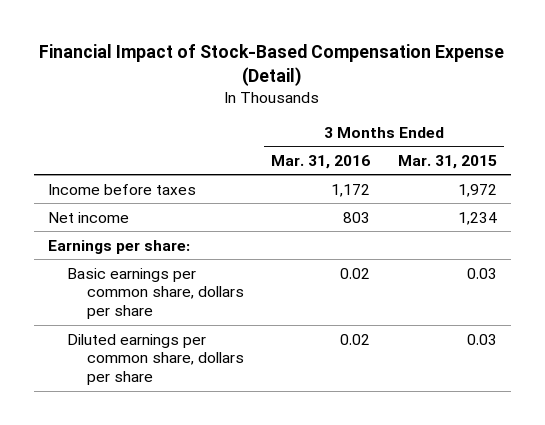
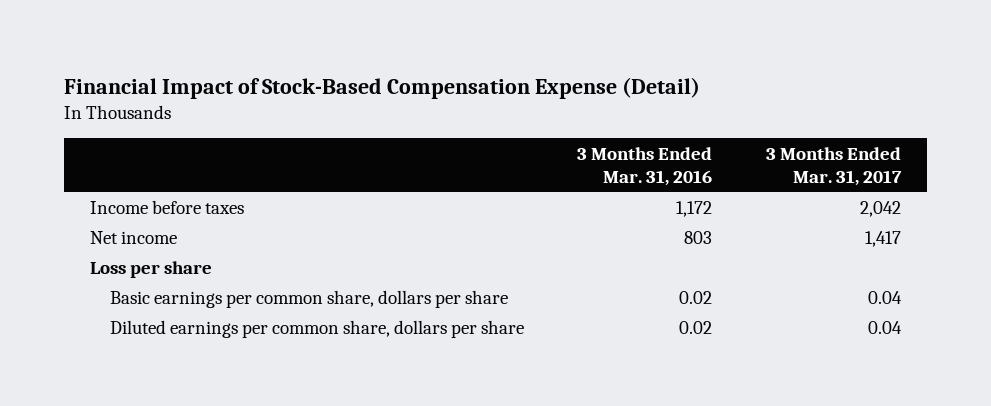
[397,154,497,169] Mar. 31, 2015 -> none
none -> [765,147,902,186] 3 Months Ended Mar. 31, 2017
[48,239,191,254] Earnings per share: -> [90,260,213,278] Loss per share

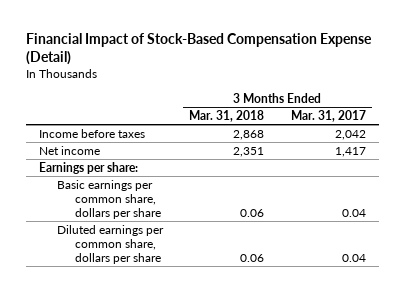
[577,147,713,186] 3 Months Ended Mar. 31, 2016 -> none
none -> [189,110,265,123] Mar. 31, 2018
[90,260,213,278] Loss per share -> [38,161,138,174] Earnings per share:

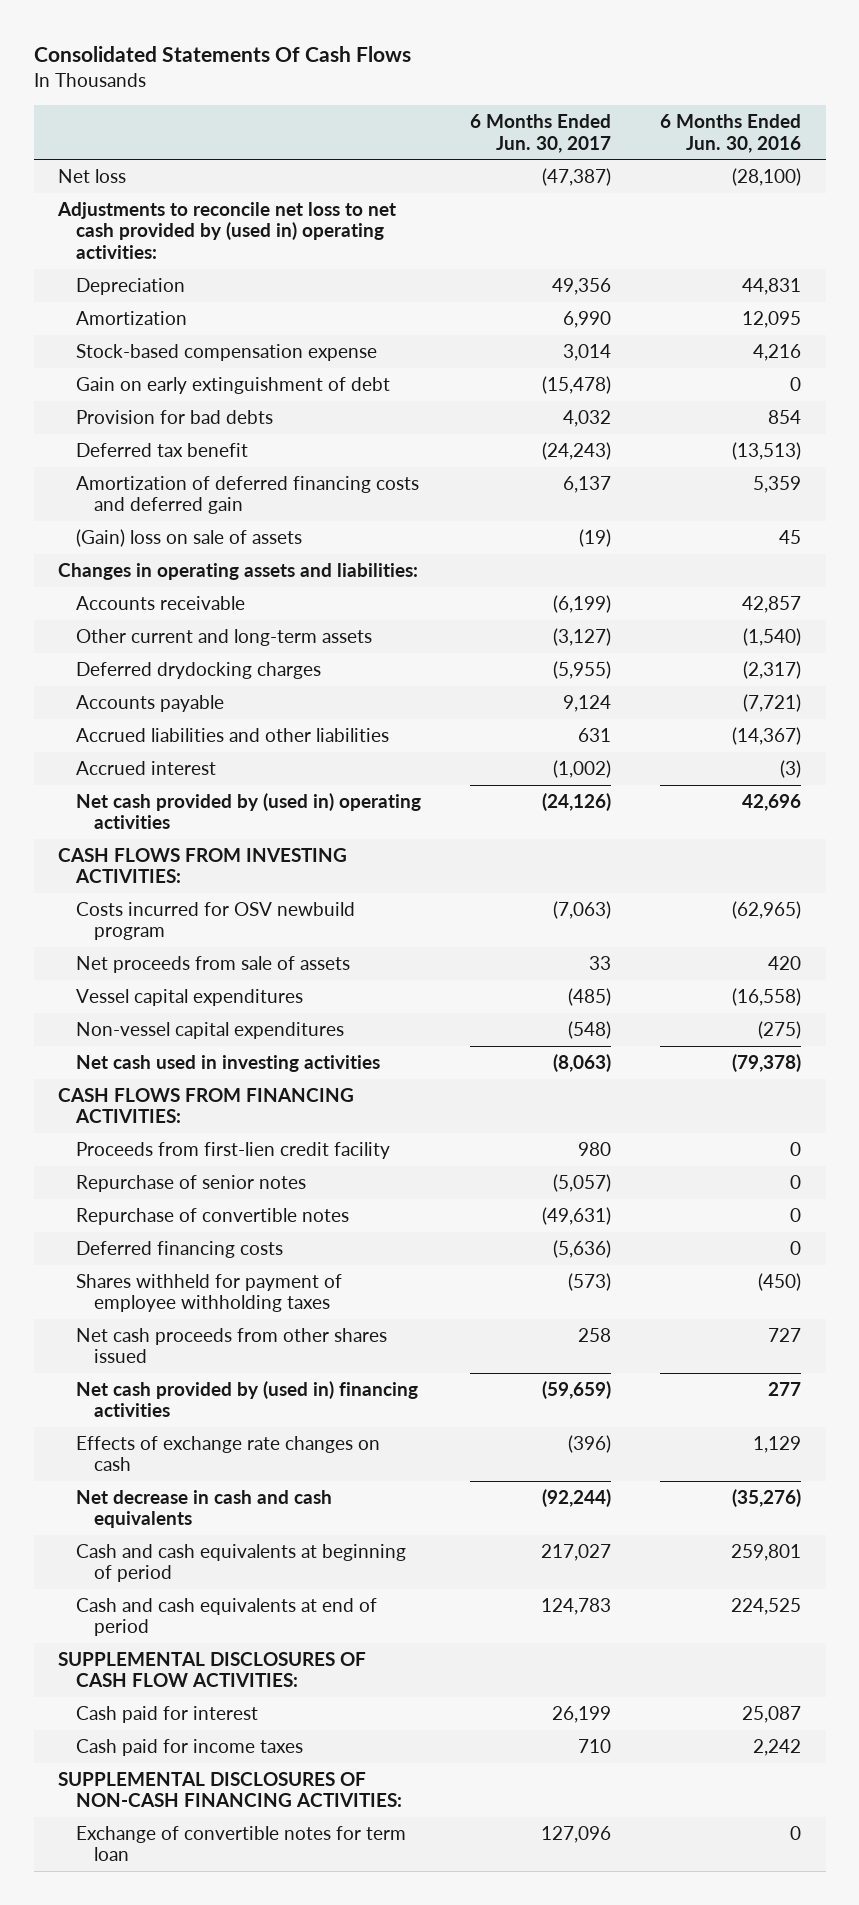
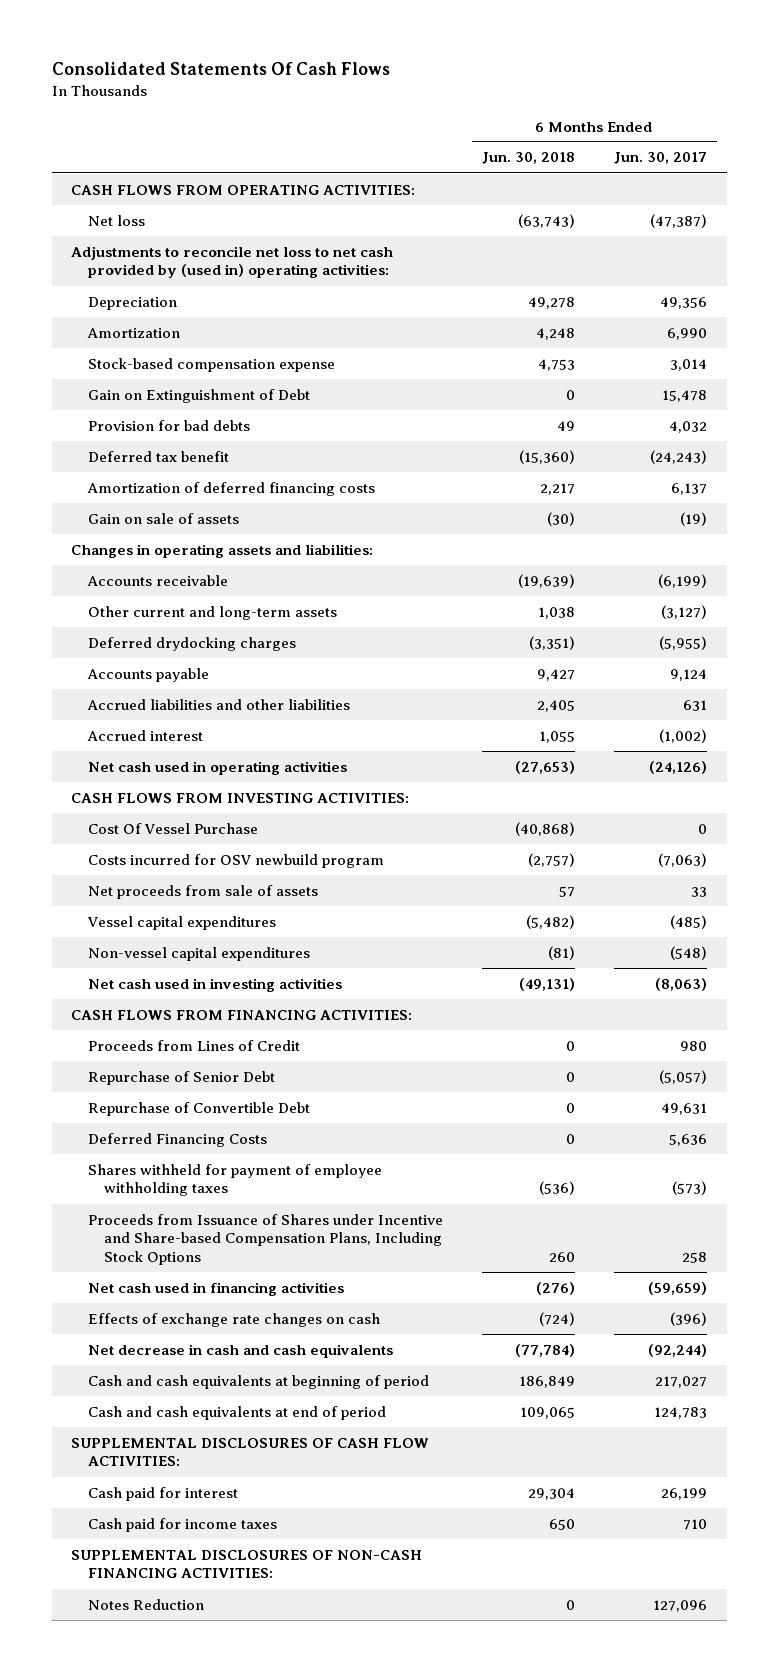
[660,114,802,153] 6 Months Ended Jun. 30, 2016 -> none
none -> [481,152,575,165] Jun. 30, 2018
none -> [71,184,416,195] CASH FLOWS FROM OPERATING ACTIVITIES:
[76,376,391,394] Gain on early extinguishment of debt -> [87,388,310,403] Gain on Extinguishment of Debt
[542,375,612,394] (15,478) -> [662,389,708,402] 15,478
[76,475,420,515] Amortization of deferred financing costs and deferred gain -> [86,481,375,496] Amortization of deferred financing costs
[76,528,303,547] (Gain) loss on sale of assets -> [87,512,239,524] Gain on sale of assets
[76,792,422,830] Net cash provided by (used in) operating activities -> [87,760,347,775] Net cash used in operating activities
none -> [87,822,258,834] Cost Of Vessel Purchase
[76,1141,391,1159] Proceeds from first-lien credit facility -> [87,1039,300,1051] Proceeds from Lines of Credit
[76,1174,307,1192] Repurchase of senior notes -> [87,1070,275,1085] Repurchase of Senior Debt
[76,1207,350,1225] Repurchase of convertible notes -> [87,1101,310,1116] Repurchase of Convertible Debt
[542,1206,612,1225] (49,631) -> [661,1102,708,1115] 49,631
[76,1240,284,1258] Deferred financing costs -> [87,1132,267,1147] Deferred Financing Costs
[553,1239,612,1258] (5,636) -> [669,1133,708,1146] 5,636
[76,1327,388,1364] Net cash proceeds from other shares issued -> [87,1213,443,1266] Proceeds from Issuance of Shares under Incentive and Share-based Compensation Plans, Including Stock Options
[76,1380,419,1418] Net cash provided by (used in) financing activities -> [87,1281,344,1296] Net cash used in financing activities
[76,1825,407,1862] Exchange of convertible notes for term loan -> [87,1598,204,1610] Notes Reduction

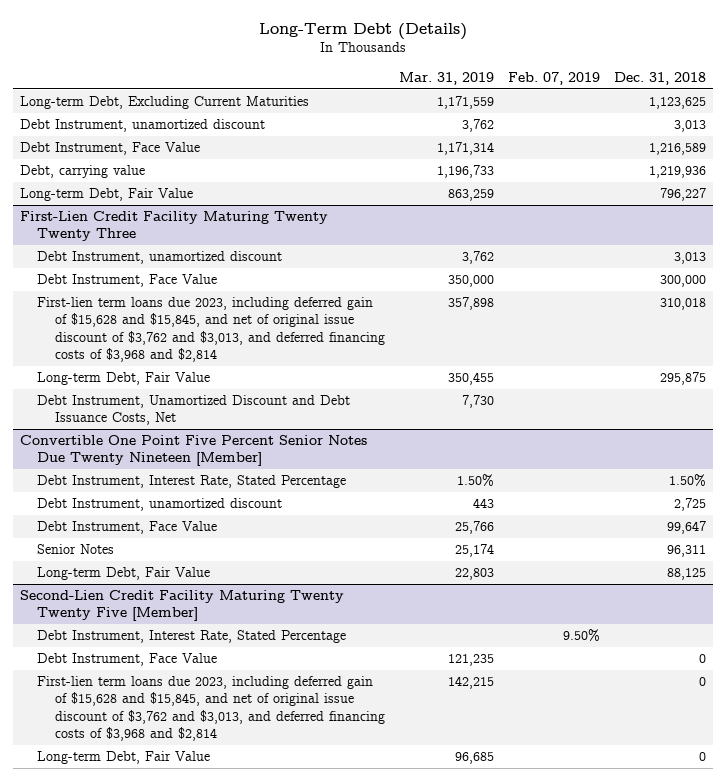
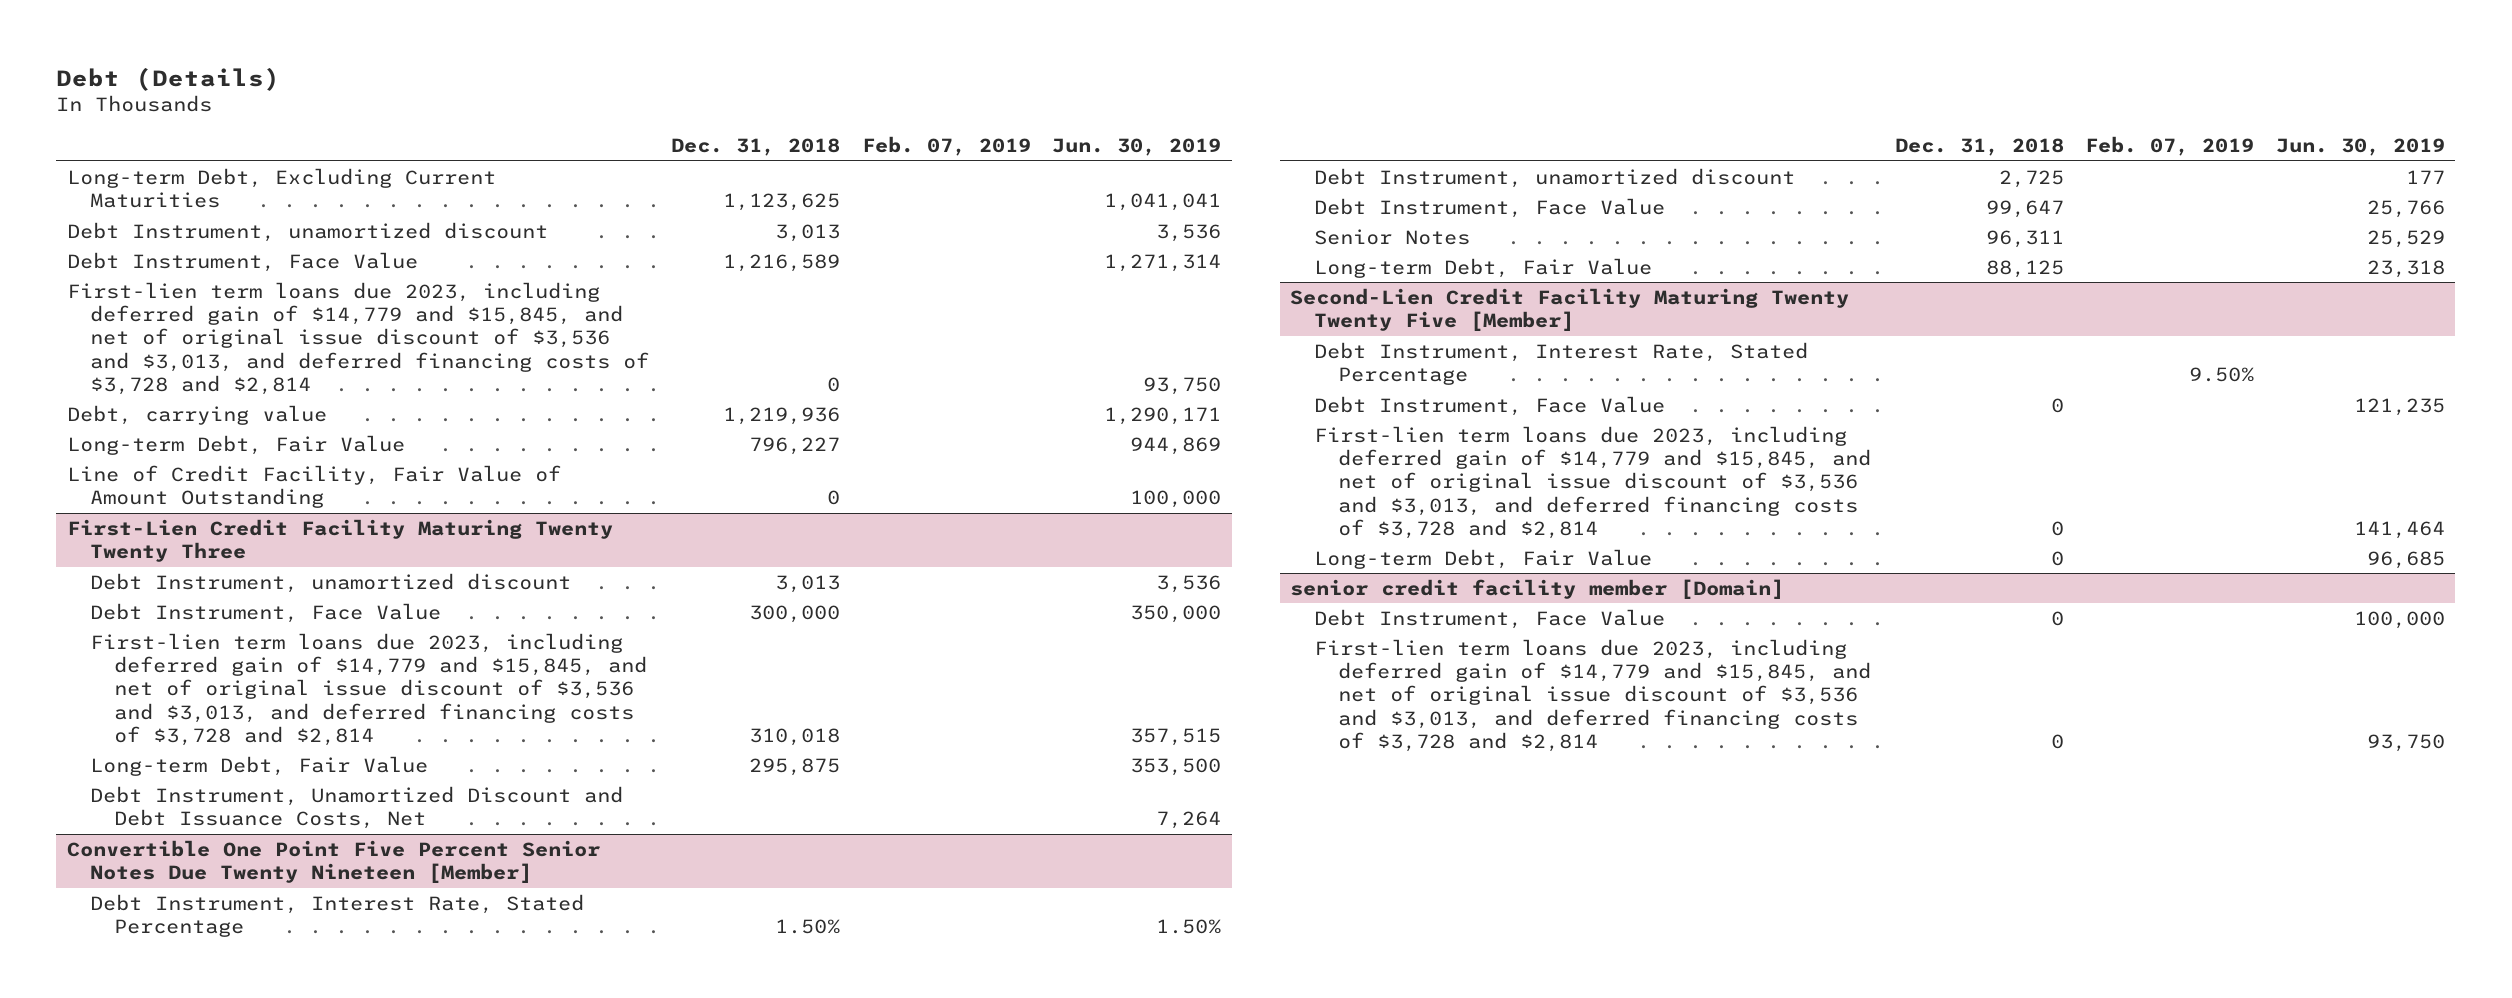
[259,22,468,40] Long-Term Debt (Details) -> [56,66,281,91] Debt (Details)
[399,71,495,85] Mar. 31, 2019 -> none
none -> [1052,138,1222,157] Jun. 30, 2019
none -> [66,281,650,395] First-lien term loans due 2023, including deferred gain of $14,779 and $15,845, and net of original issue discount of $3,536 and $3,013, and deferred financing costs of $3,728 and $2,814
none -> [66,464,561,509] Line of Credit Facility, Fair Value of Amount Outstanding
[37,297,386,362] First-lien term loans due 2023, including deferred gain of $15,628 and $15,845, and net of original issue discount of $3,762 and $3,013, and deferred financing costs of $3,968 and $2,814 -> [90,632,648,746] First-lien term loans due 2023, including deferred gain of $14,779 and $15,845, and net of original issue discount of $3,536 and $3,013, and deferred financing costs of $3,728 and $2,814
[37,676,386,741] First-lien term loans due 2023, including deferred gain of $15,628 and $15,845, and net of original issue discount of $3,762 and $3,013, and deferred financing costs of $3,968 and $2,814 -> [1313,425,1871,539] First-lien term loans due 2023, including deferred gain of $14,779 and $15,845, and net of original issue discount of $3,536 and $3,013, and deferred financing costs of $3,728 and $2,814
none -> [1290,578,1785,599] senior credit facility member [Domain]
none -> [1313,608,1665,629] Debt Instrument, Face Value
none -> [1313,638,1871,752] First-lien term loans due 2023, including deferred gain of $14,779 and $15,845, and net of original issue discount of $3,536 and $3,013, and deferred financing costs of $3,728 and $2,814

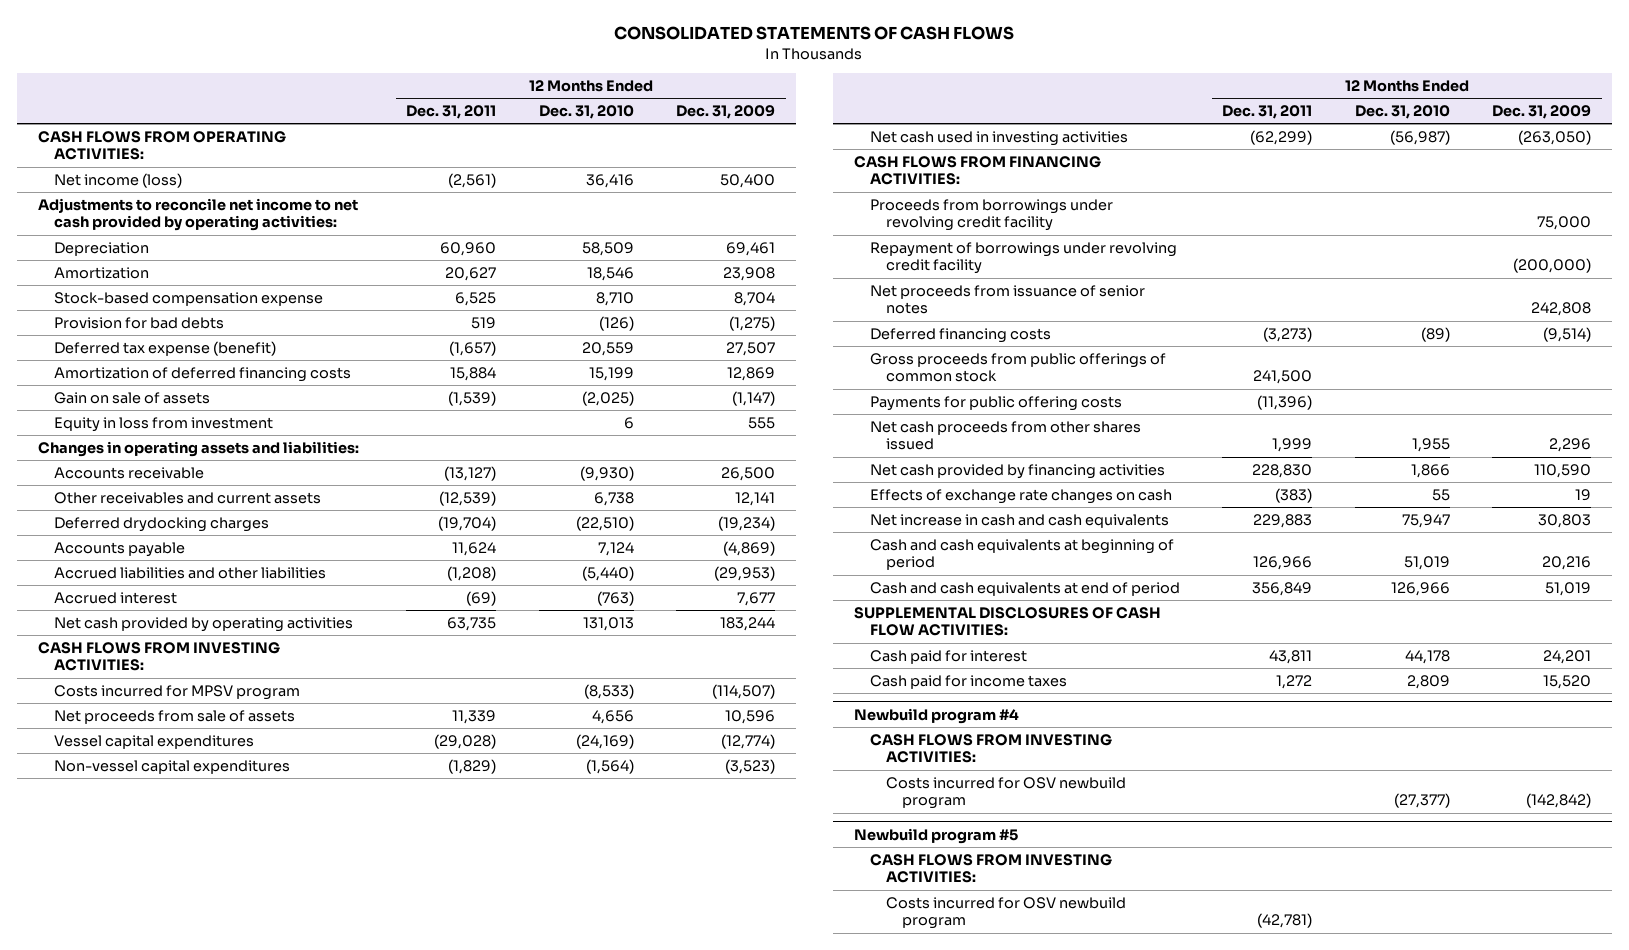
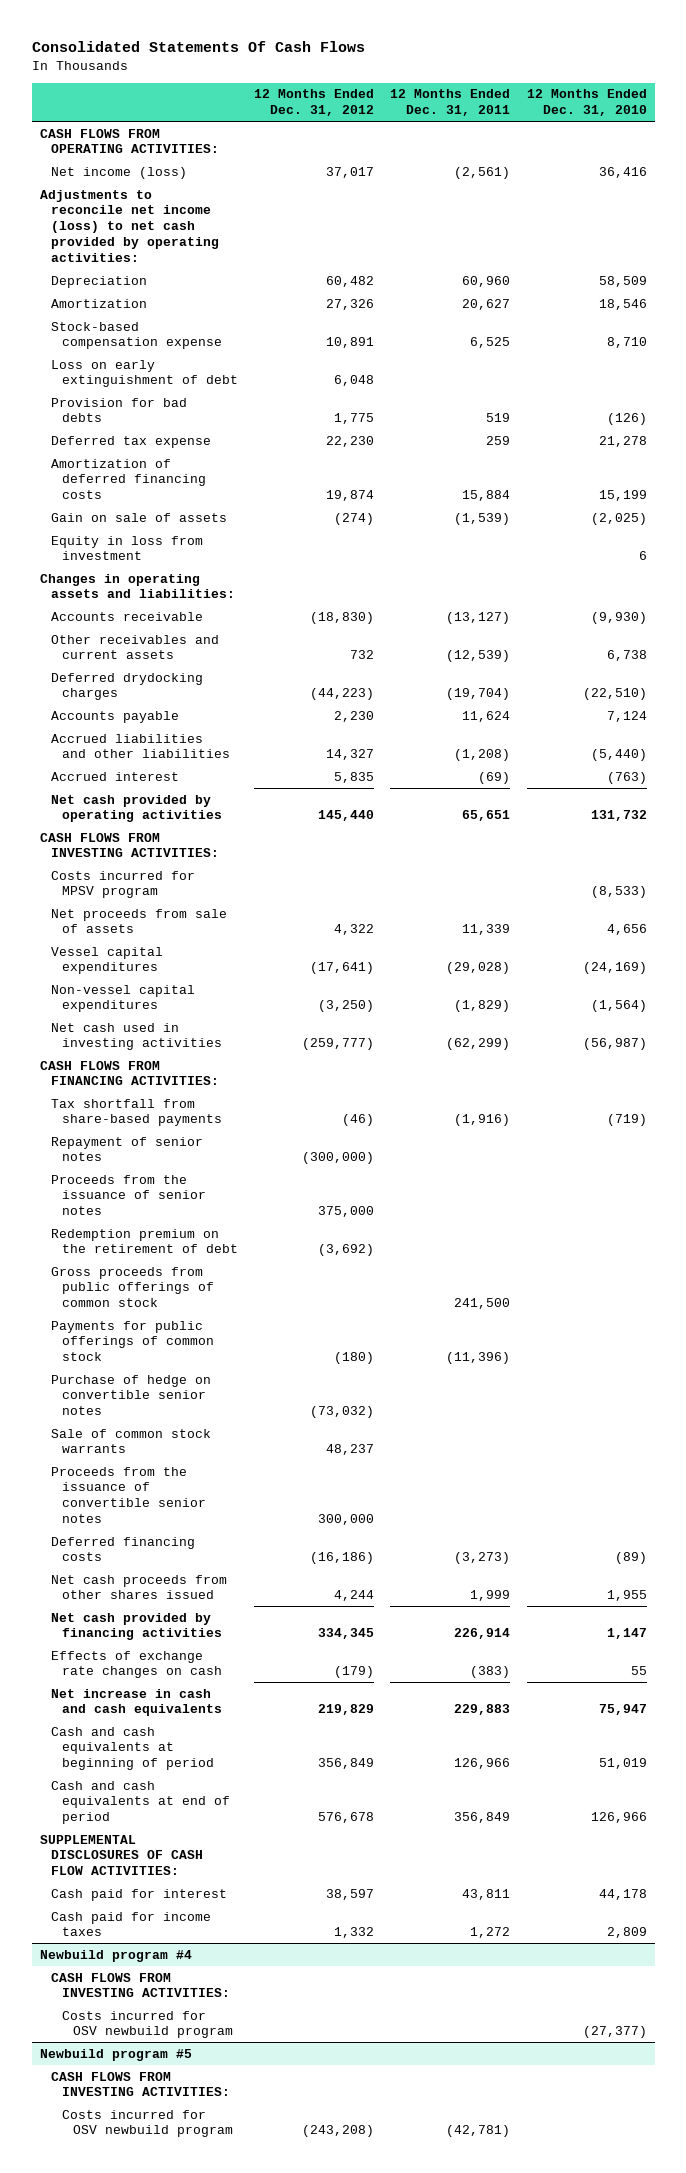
[614,26,1015,41] CONSOLIDATED STATEMENTS OF CASH FLOWS -> [31,40,365,52] Consolidated Statements Of Cash Flows
[675,105,775,120] Dec. 31, 2009 -> none
none -> [254,89,375,117] 12 Months Ended Dec. 31, 2012
[37,197,358,232] Adjustments to reconcile net income to net cash provided by operating activities: -> [39,189,219,263] Adjustments to reconcile net income (loss) to net cash provided by operating activities:
none -> [50,359,238,388] Loss on early extinguishment of debt
[53,340,276,356] Deferred tax expense (benefit) -> [50,435,211,448] Deferred tax expense
[449,340,497,356] (1,657) -> [486,435,511,445] 259
[581,341,634,356] 20,559 -> [598,435,647,447] 21,278
[447,616,497,631] 63,735 -> [462,810,511,822] 65,651
[582,616,634,631] 131,013 -> [590,810,647,822] 131,732
[869,198,1113,232] Proceeds from borrowings under revolving credit facility -> none
[869,241,1177,275] Repayment of borrowings under revolving credit facility -> none
none -> [50,1098,222,1127] Tax shortfall from share-based payments
none -> [50,1136,203,1162] Repayment of senior notes
[869,284,1145,315] Net proceeds from issuance of senior notes -> [50,1174,206,1216] Proceeds from the issuance of senior notes
none -> [50,1228,238,1254] Redemption premium on the retirement of debt
[869,395,1122,411] Payments for public offering costs -> [50,1320,214,1362] Payments for public offerings of common stock
none -> [50,1374,211,1416] Purchase of hedge on convertible senior notes
none -> [50,1428,211,1454] Sale of common stock warrants
none -> [50,1466,206,1524] Proceeds from the issuance of convertible senior notes
[869,327,1051,343] Deferred financing costs -> [50,1536,195,1562] Deferred financing costs
[1252,463,1313,478] 228,830 -> [454,1628,511,1640] 226,914
[1410,463,1450,478] 1,866 -> [606,1628,647,1640] 1,147

